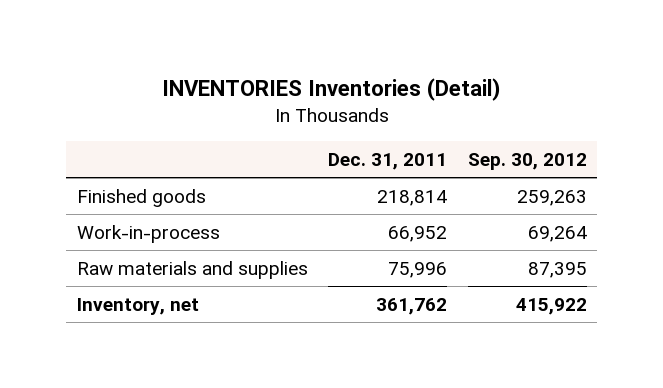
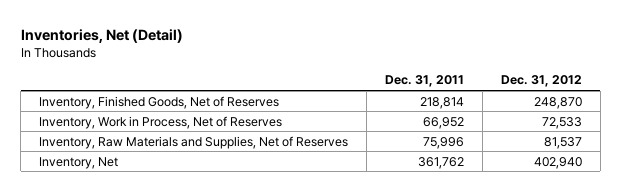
[161,78,501,102] INVENTORIES Inventories (Detail) -> [20,29,183,44] Inventories, Net (Detail)
[467,153,587,171] Sep. 30, 2012 -> none
none -> [500,75,582,88] Dec. 31, 2012
[76,188,206,207] Finished goods -> [39,95,280,109] Inventory, Finished Goods, Net of Reserves
[76,224,220,243] Work-in-process -> [39,115,283,129] Inventory, Work in Process, Net of Reserves
[76,260,308,279] Raw materials and supplies -> [39,135,349,149] Inventory, Raw Materials and Supplies, Net of Reserves
[76,297,199,315] Inventory, net -> [39,156,119,169] Inventory, Net

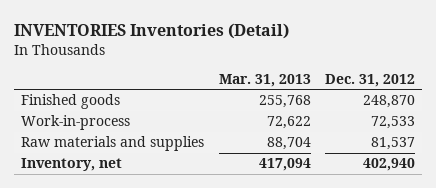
[20,29,183,44] Inventories, Net (Detail) -> [13,22,289,39] INVENTORIES Inventories (Detail)
[385,75,465,88] Dec. 31, 2011 -> none
none -> [218,74,311,88] Mar. 31, 2013
[39,95,280,109] Inventory, Finished Goods, Net of Reserves -> [21,94,121,110] Finished goods
[39,115,283,129] Inventory, Work in Process, Net of Reserves -> [21,115,131,131] Work-in-process
[39,135,349,149] Inventory, Raw Materials and Supplies, Net of Reserves -> [21,136,205,152] Raw materials and supplies
[39,156,119,169] Inventory, Net -> [21,158,123,172] Inventory, net

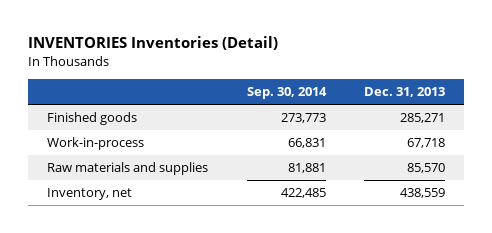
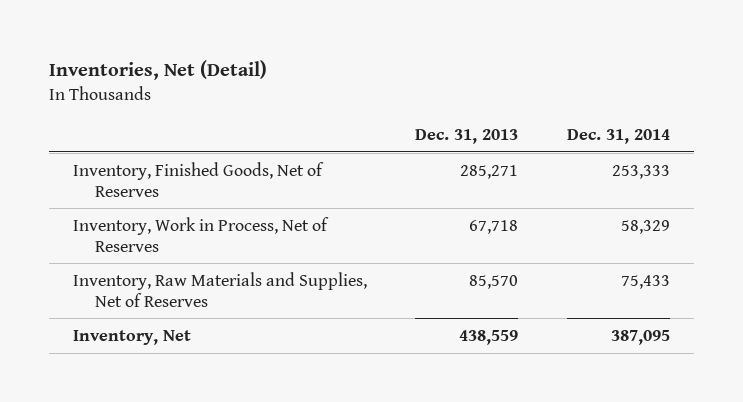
[28,36,279,51] INVENTORIES Inventories (Detail) -> [48,59,267,80] Inventories, Net (Detail)
[246,87,327,100] Sep. 30, 2014 -> none
none -> [566,128,670,144] Dec. 31, 2014
[47,112,138,126] Finished goods -> [72,161,324,197] Inventory, Finished Goods, Net of Reserves
[47,137,145,151] Work-in-process -> [72,216,329,252] Inventory, Work in Process, Net of Reserves
[47,162,209,176] Raw materials and supplies -> [72,271,367,307] Inventory, Raw Materials and Supplies, Net of Reserves
[47,188,133,201] Inventory, net -> [72,329,191,345] Inventory, Net

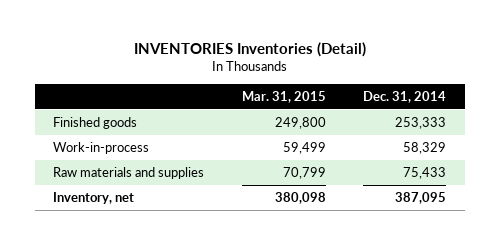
[48,59,267,80] Inventories, Net (Detail) -> [133,42,366,58] INVENTORIES Inventories (Detail)
[415,128,519,144] Dec. 31, 2013 -> none
none -> [241,90,326,103] Mar. 31, 2015
[72,161,324,197] Inventory, Finished Goods, Net of Reserves -> [53,116,138,129] Finished goods
[72,216,329,252] Inventory, Work in Process, Net of Reserves -> [53,141,150,154] Work-in-process
[72,271,367,307] Inventory, Raw Materials and Supplies, Net of Reserves -> [53,166,205,179] Raw materials and supplies
[72,329,191,345] Inventory, Net -> [53,191,135,204] Inventory, net

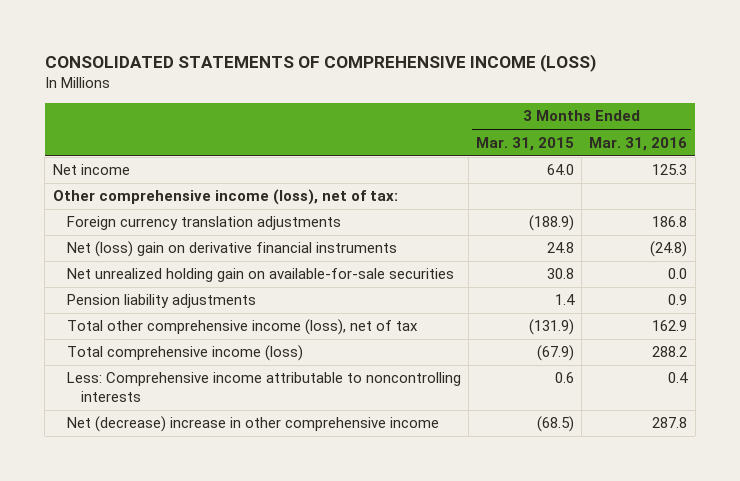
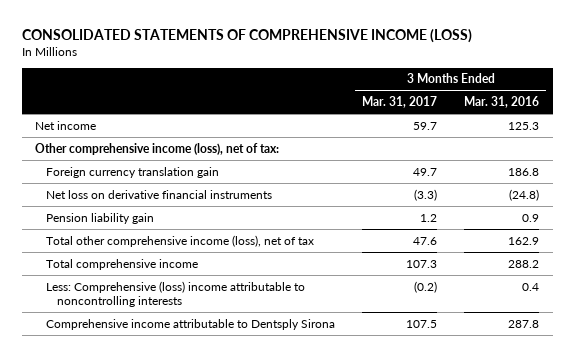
[476,136,575,151] Mar. 31, 2015 -> none
none -> [362,95,438,108] Mar. 31, 2017
[66,268,454,283] Net unrealized holding gain on available-for-sale securities -> none
[66,216,341,231] Foreign currency translation adjustments -> [46,166,220,178] Foreign currency translation gain
[66,241,397,258] Net (loss) gain on derivative financial instruments -> [46,189,273,199] Net loss on derivative financial instruments
[66,294,256,309] Pension liability adjustments -> [46,212,155,224] Pension liability gain
[66,345,303,362] Total comprehensive income (loss) -> [46,258,199,270] Total comprehensive income
[66,372,461,403] Less: Comprehensive income attributable to noncontrolling interests -> [46,280,306,307] Less: Comprehensive (loss) income attributable to noncontrolling interests
[66,416,439,433] Net (decrease) increase in other comprehensive income -> [46,318,336,330] Comprehensive income attributable to Dentsply Sirona

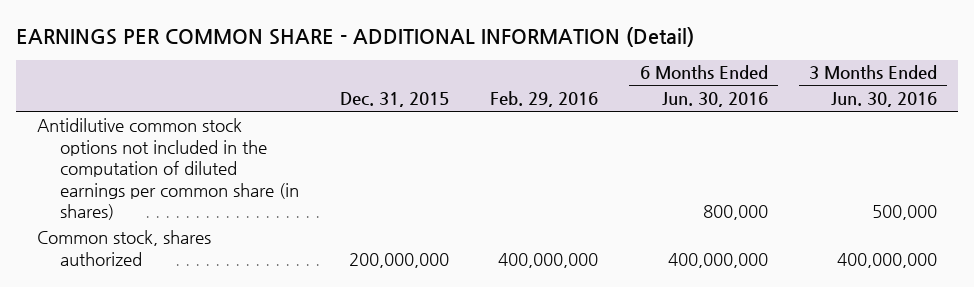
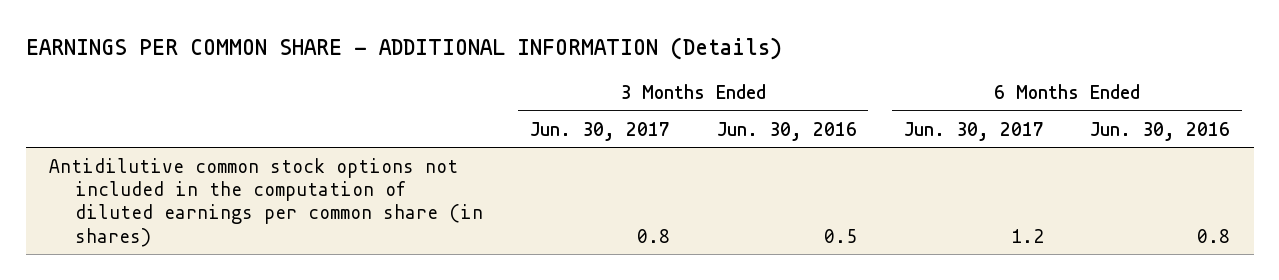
[16,26,695,47] EARNINGS PER COMMON SHARE - ADDITIONAL INFORMATION (Detail) -> [25,37,782,61] EARNINGS PER COMMON SHARE - ADDITIONAL INFORMATION (Details)
[340,92,450,108] Dec. 31, 2015 -> none
[490,91,599,108] Feb. 29, 2016 -> none
none -> [529,121,670,141] Jun. 30, 2017
none -> [903,121,1044,141] Jun. 30, 2017
[36,229,211,266] Common stock, shares authorized -> none
[702,205,768,221] 800,000 -> [1197,228,1231,243] 0.8
[872,205,938,221] 500,000 -> [823,228,857,243] 0.5

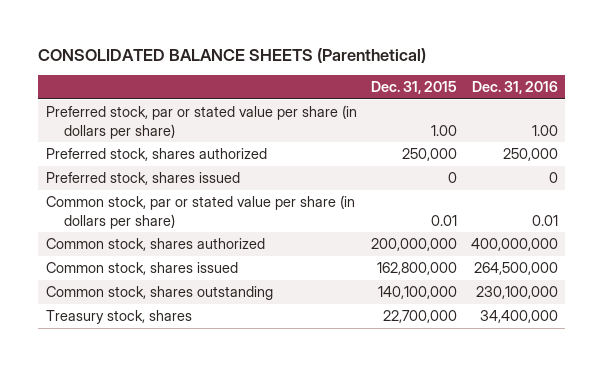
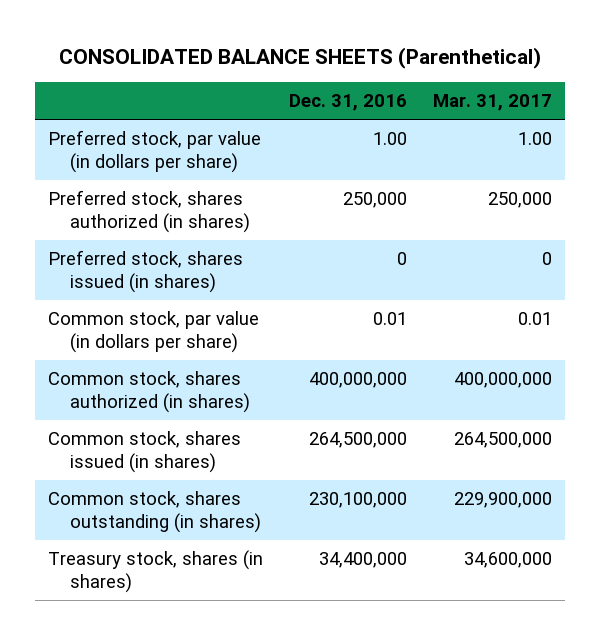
[370,81,457,95] Dec. 31, 2015 -> none
none -> [433,94,553,112] Mar. 31, 2017
[45,105,357,139] Preferred stock, par or stated value per share (in dollars per share) -> [48,129,262,174] Preferred stock, par value (in dollars per share)
[45,148,267,162] Preferred stock, shares authorized -> [48,189,251,234] Preferred stock, shares authorized (in shares)
[45,172,240,186] Preferred stock, shares issued -> [48,249,244,294] Preferred stock, shares issued (in shares)
[45,195,355,229] Common stock, par or stated value per share (in dollars per share) -> [48,310,260,354] Common stock, par value (in dollars per share)
[45,238,265,252] Common stock, shares authorized -> [48,370,251,414] Common stock, shares authorized (in shares)
[45,262,238,276] Common stock, shares issued -> [48,430,242,474] Common stock, shares issued (in shares)
[45,286,273,301] Common stock, shares outstanding -> [48,490,262,534] Common stock, shares outstanding (in shares)
[45,310,192,325] Treasury stock, shares -> [48,549,264,594] Treasury stock, shares (in shares)

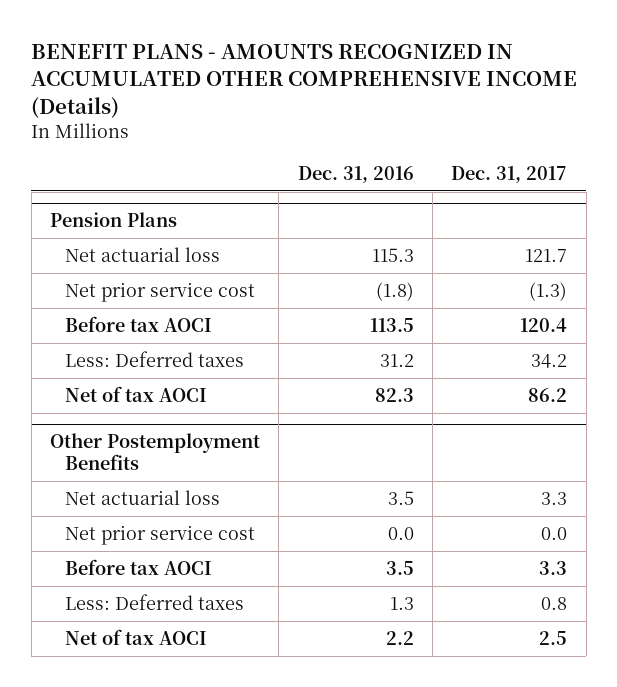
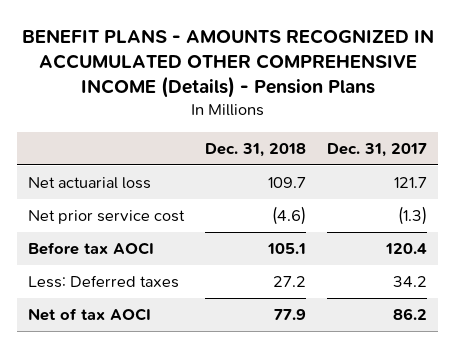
[31,43,578,119] BENEFIT PLANS - AMOUNTS RECOGNIZED IN ACCUMULATED OTHER COMPREHENSIVE INCOME (Details) -> [21,28,434,99] BENEFIT PLANS - AMOUNTS RECOGNIZED IN ACCUMULATED OTHER COMPREHENSIVE INCOME (Details) - Pension Plans
[297,165,414,183] Dec. 31, 2016 -> none
none -> [205,142,307,157] Dec. 31, 2018
[50,212,178,228] Pension Plans -> none
[50,433,261,471] Other Postemployment Benefits -> none
[64,489,220,505] Net actuarial loss -> none
[64,524,255,545] Net prior service cost -> none
[64,558,212,575] Before tax AOCI -> none
[64,593,244,610] Less: Deferred taxes -> none
[64,628,207,645] Net of tax AOCI -> none

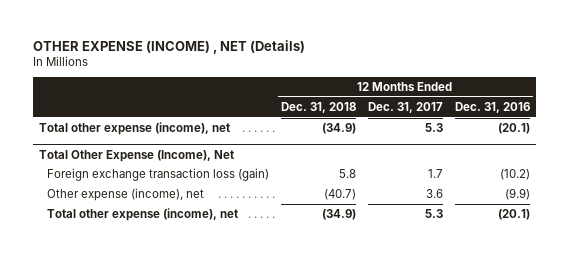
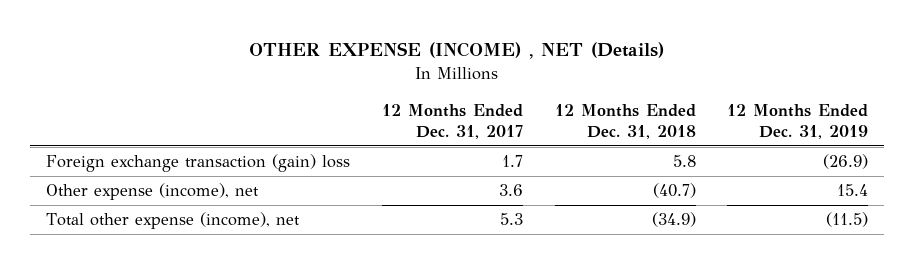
[454,102,530,114] Dec. 31, 2016 -> none
none -> [727,103,869,140] 12 Months Ended Dec. 31, 2019
[38,122,230,136] Total other expense (income), net -> none
[38,149,234,162] Total Other Expense (Income), Net -> none
[47,168,270,182] Foreign exchange transaction loss (gain) -> [46,154,351,173] Foreign exchange transaction (gain) loss

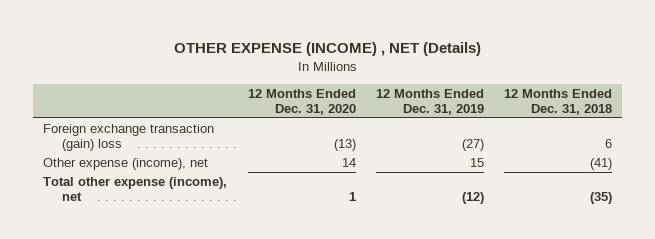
[381,103,523,140] 12 Months Ended Dec. 31, 2017 -> none
none -> [247,88,356,116] 12 Months Ended Dec. 31, 2020
[672,155,696,168] 5.8 -> [605,138,613,148] 6
[823,154,869,170] (26.9) -> [461,138,484,151] (27)
[652,183,696,199] (40.7) -> [590,157,613,170] (41)
[837,184,869,197] 15.4 -> [469,157,484,167] 15
[651,212,696,228] (34.9) -> [590,191,613,204] (35)
[826,212,869,228] (11.5) -> [461,191,484,204] (12)

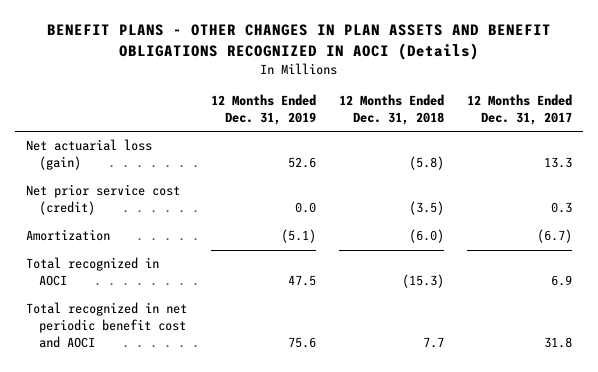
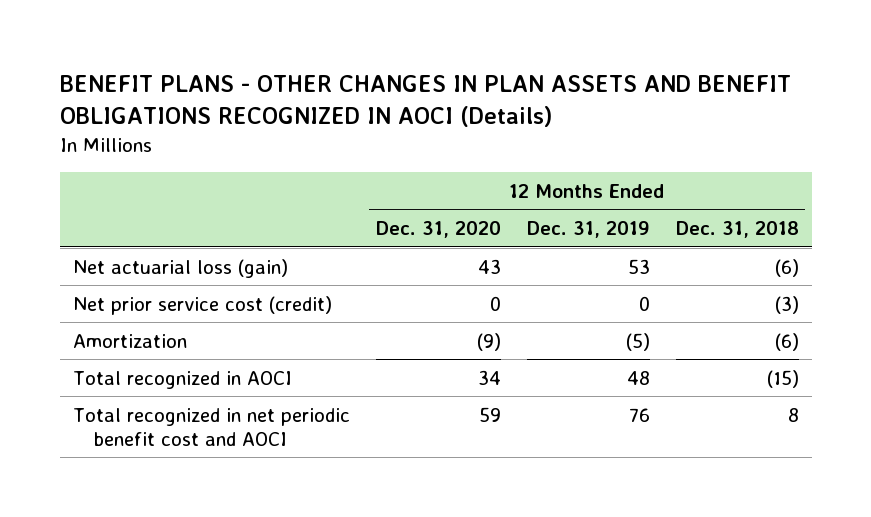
[466,94,572,126] 12 Months Ended Dec. 31, 2017 -> none
none -> [375,221,501,239] Dec. 31, 2020
[287,157,316,169] 52.6 -> [627,258,650,274] 53
[408,156,444,171] (5.8) -> [774,258,799,277] (6)
[294,202,316,214] 0.0 -> [638,295,650,311] 0
[408,201,444,216] (3.5) -> [774,295,799,314] (3)
[280,229,316,244] (5.1) -> [625,332,650,351] (5)
[408,229,444,244] (6.0) -> [774,332,799,351] (6)
[287,275,316,287] 47.5 -> [626,370,650,385] 48
[401,274,444,289] (15.3) -> [766,369,799,388] (15)
[287,337,316,349] 75.6 -> [628,407,650,422] 76
[422,337,444,349] 7.7 -> [787,407,799,422] 8

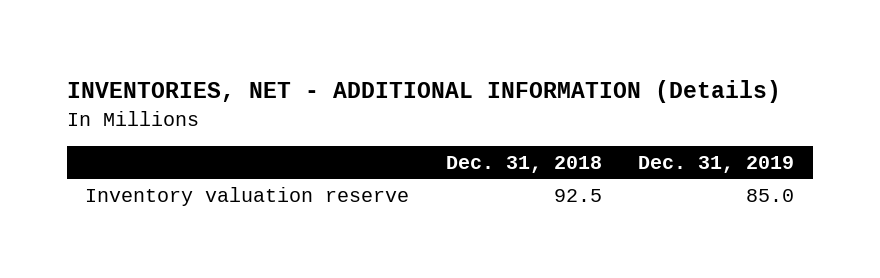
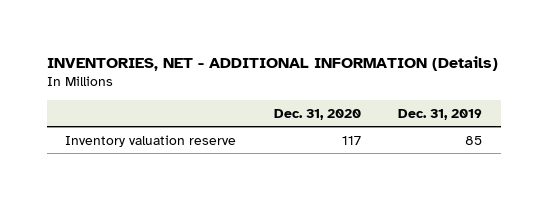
[445,155,602,173] Dec. 31, 2018 -> none
none -> [273,108,361,120] Dec. 31, 2020
[746,188,795,202] 85.0 -> [465,135,483,145] 85

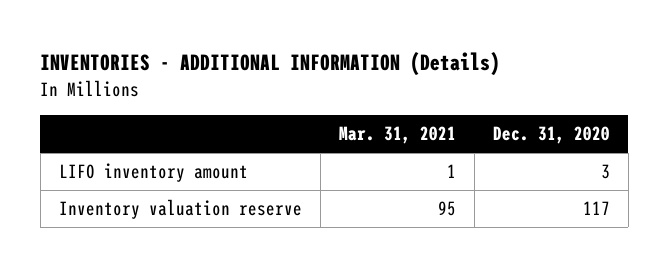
[46,55,498,71] INVENTORIES, NET - ADDITIONAL INFORMATION (Details) -> [40,51,501,76] INVENTORIES - ADDITIONAL INFORMATION (Details)
[398,108,483,120] Dec. 31, 2019 -> none
none -> [338,126,456,145] Mar. 31, 2021
none -> [58,163,248,183] LIFO inventory amount

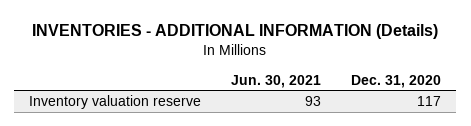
[338,126,456,145] Mar. 31, 2021 -> none
none -> [231,74,322,88] Jun. 30, 2021
[58,163,248,183] LIFO inventory amount -> none

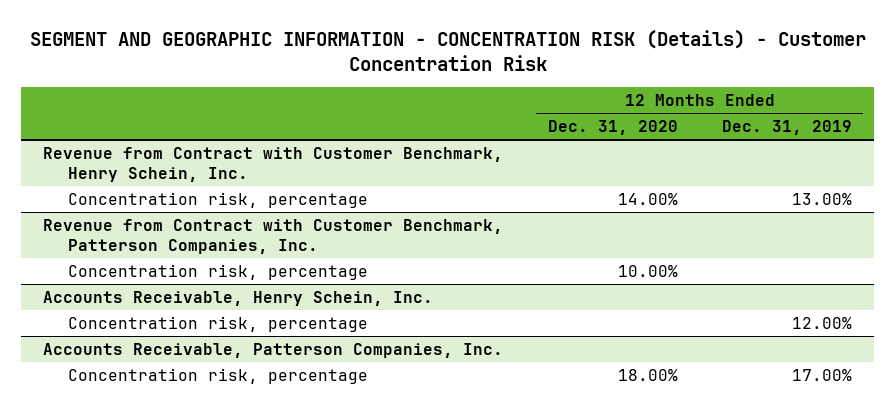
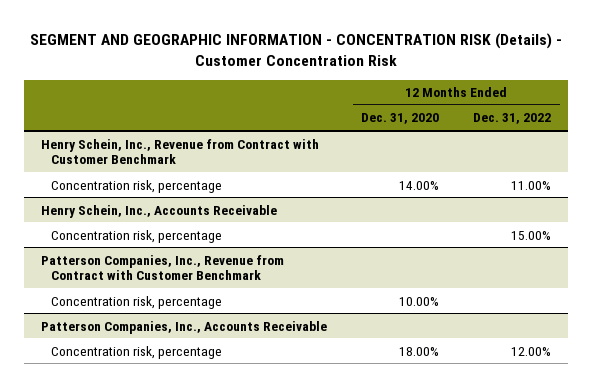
[721,119,852,135] Dec. 31, 2019 -> none
none -> [473,113,552,125] Dec. 31, 2022
[43,146,504,183] Revenue from Contract with Customer Benchmark, Henry Schein, Inc. -> [40,138,319,165] Henry Schein, Inc., Revenue from Contract with Customer Benchmark
[43,218,504,255] Revenue from Contract with Customer Benchmark, Patterson Companies, Inc. -> none
[68,263,369,280] Concentration risk, percentage -> none
[43,290,434,306] Accounts Receivable, Henry Schein, Inc. -> [40,204,277,218] Henry Schein, Inc., Accounts Receivable
none -> [40,254,284,281] Patterson Companies, Inc., Revenue from Contract with Customer Benchmark
none -> [50,295,222,309] Concentration risk, percentage
[43,342,504,358] Accounts Receivable, Patterson Companies, Inc. -> [40,320,327,334] Patterson Companies, Inc., Accounts Receivable

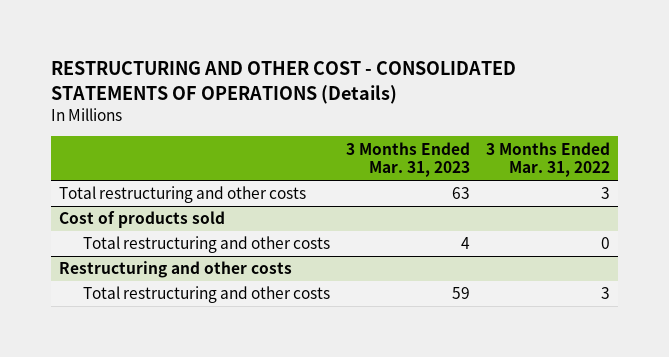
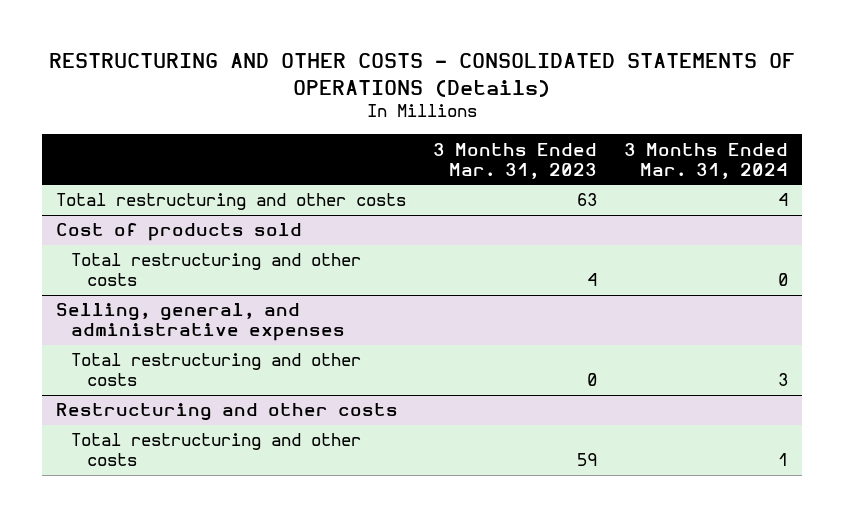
[51,61,517,104] RESTRUCTURING AND OTHER COST - CONSOLIDATED STATEMENTS OF OPERATIONS (Details) -> [48,53,795,97] RESTRUCTURING AND OTHER COSTS - CONSOLIDATED STATEMENTS OF OPERATIONS (Details)
[486,141,611,178] 3 Months Ended Mar. 31, 2022 -> none
none -> [624,142,789,179] 3 Months Ended Mar. 31, 2024
none -> [55,303,346,342] Selling, general, and administrative expenses
none -> [71,353,362,387] Total restructuring and other costs

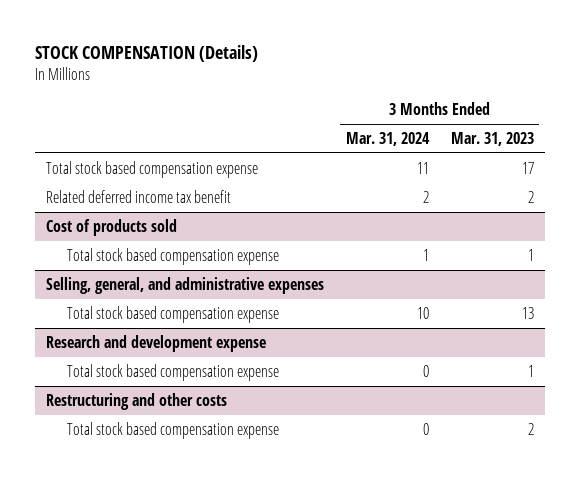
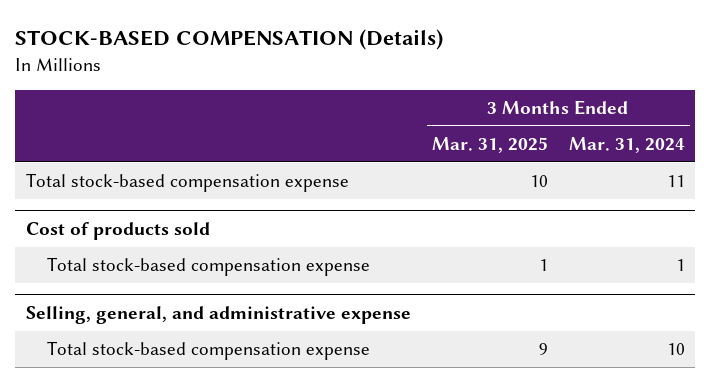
[35,45,259,63] STOCK COMPENSATION (Details) -> [15,29,444,51] STOCK-BASED COMPENSATION (Details)
[450,131,534,146] Mar. 31, 2023 -> none
none -> [431,136,548,153] Mar. 31, 2025
[46,189,232,203] Related deferred income tax benefit -> none
[46,160,259,178] Total stock based compensation expense -> [25,173,349,193] Total stock-based compensation expense
[46,334,267,352] Research and development expense -> none
[67,363,280,381] Total stock based compensation expense -> none
[46,392,228,410] Restructuring and other costs -> none
[67,421,280,439] Total stock based compensation expense -> none
[67,247,280,265] Total stock based compensation expense -> [46,257,370,277] Total stock-based compensation expense
[46,276,325,294] Selling, general, and administrative expenses -> [25,306,411,325] Selling, general, and administrative expense
[67,305,280,323] Total stock based compensation expense -> [46,341,370,361] Total stock-based compensation expense

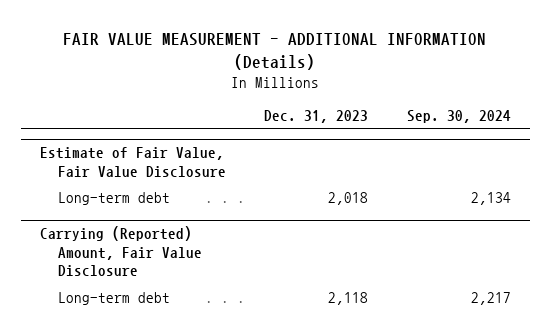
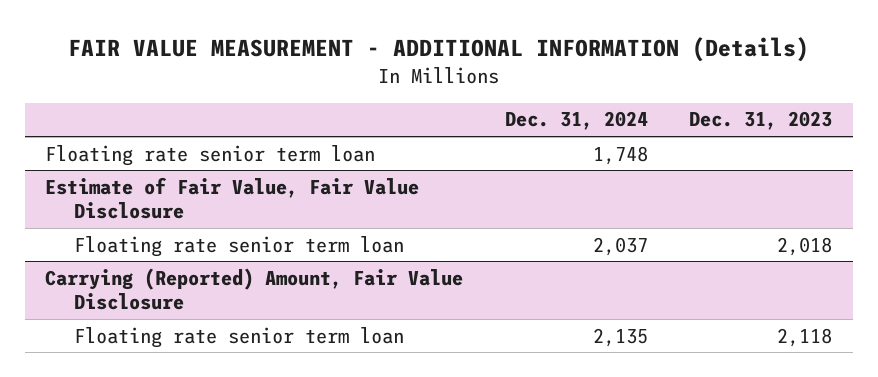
[407,110,512,124] Sep. 30, 2024 -> none
none -> [504,111,648,131] Dec. 31, 2024
none -> [45,144,376,166] Floating rate senior term loan
[57,192,170,206] Long-term debt -> [74,235,405,257] Floating rate senior term loan
[57,292,170,306] Long-term debt -> [74,326,405,348] Floating rate senior term loan

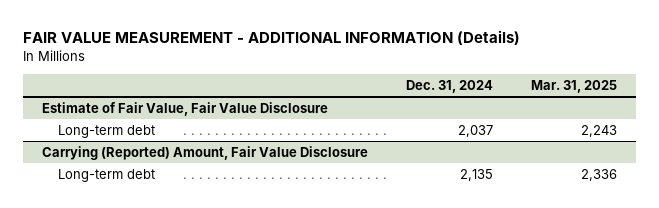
[689,111,833,131] Dec. 31, 2023 -> none
none -> [531,79,618,93] Mar. 31, 2025
[45,144,376,166] Floating rate senior term loan -> none
[74,235,405,257] Floating rate senior term loan -> [57,124,155,138] Long-term debt
[74,326,405,348] Floating rate senior term loan -> [57,168,155,182] Long-term debt

